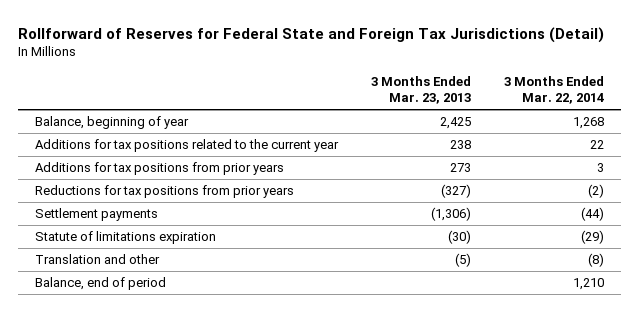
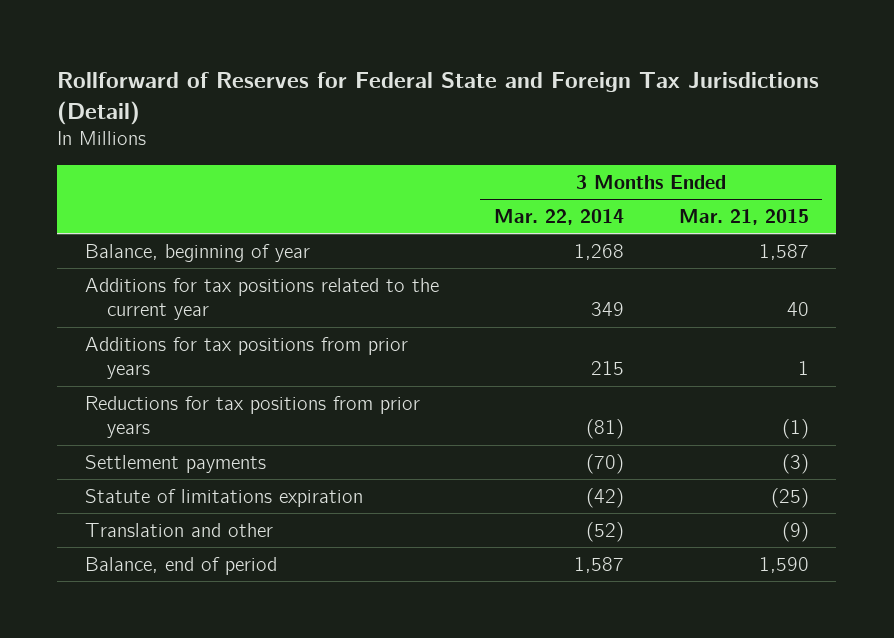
[371,75,472,105] 3 Months Ended Mar. 23, 2013 -> none
none -> [678,209,809,226] Mar. 21, 2015
[590,140,605,150] 22 -> [590,302,624,317] 349
[597,163,605,173] 3 -> [590,361,624,376] 215
[588,184,605,199] (2) -> [585,419,624,440] (81)
[581,207,605,222] (44) -> [585,453,624,474] (70)
[581,230,605,245] (29) -> [585,487,624,508] (42)
[588,253,605,268] (8) -> [585,521,624,542] (52)
[573,278,605,291] 1,210 -> [573,556,624,573] 1,587

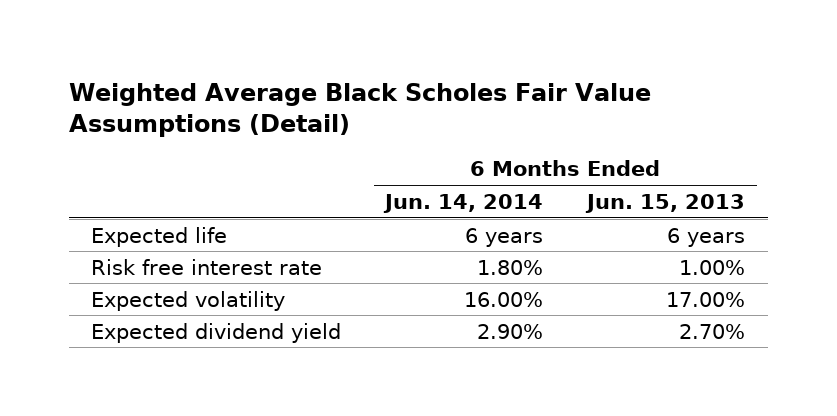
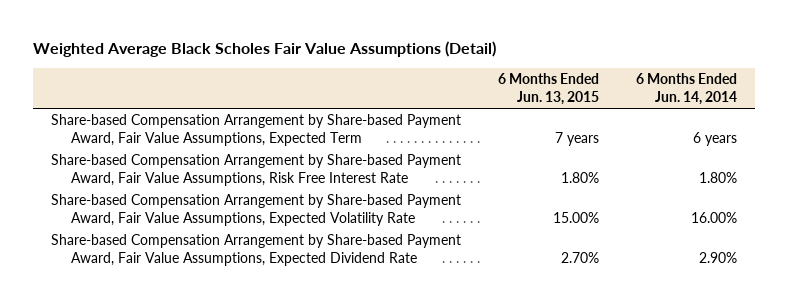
[585,193,746,213] Jun. 15, 2013 -> none
none -> [498,73,600,105] 6 Months Ended Jun. 13, 2015
[91,226,228,247] Expected life -> [51,114,462,146] Share-based Compensation Arrangement by Share-based Payment Award, Fair Value Assumptions, Expected Term
[91,258,323,275] Risk free interest rate -> [51,154,462,186] Share-based Compensation Arrangement by Share-based Payment Award, Fair Value Assumptions, Risk Free Interest Rate
[91,290,286,311] Expected volatility -> [51,194,462,226] Share-based Compensation Arrangement by Share-based Payment Award, Fair Value Assumptions, Expected Volatility Rate
[91,322,342,343] Expected dividend yield -> [51,234,462,266] Share-based Compensation Arrangement by Share-based Payment Award, Fair Value Assumptions, Expected Dividend Rate

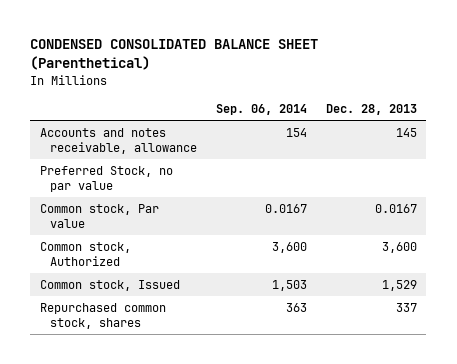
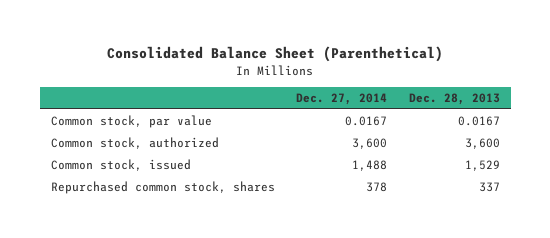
[30,39,319,71] CONDENSED CONSOLIDATED BALANCE SHEET (Parenthetical) -> [107,46,444,63] Consolidated Balance Sheet (Parenthetical)
[216,104,308,116] Sep. 06, 2014 -> none
none -> [296,92,388,105] Dec. 27, 2014
[39,128,198,154] Accounts and notes receivable, allowance -> none
[39,166,173,192] Preferred Stock, no par value -> none
[39,204,159,228] Common stock, Par value -> [50,115,212,129] Common stock, par value
[39,242,131,266] Common stock, Authorized -> [50,137,219,150] Common stock, authorized
[39,280,180,292] Common stock, Issued -> [50,159,191,172] Common stock, issued

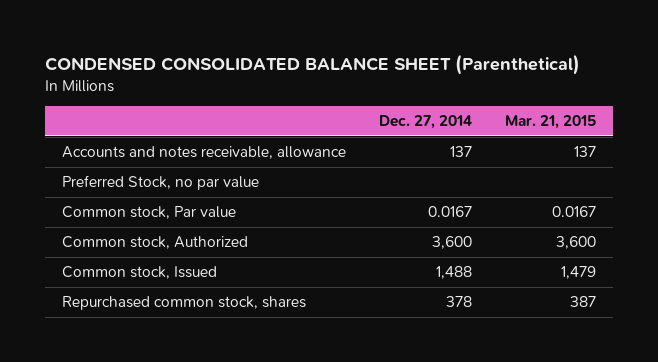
[107,46,444,63] Consolidated Balance Sheet (Parenthetical) -> [45,53,581,75] CONDENSED CONSOLIDATED BALANCE SHEET (Parenthetical)
[408,92,500,105] Dec. 28, 2013 -> none
none -> [505,115,597,130] Mar. 21, 2015
none -> [61,146,346,160] Accounts and notes receivable, allowance
none -> [61,175,259,191] Preferred Stock, no par value
[50,115,212,129] Common stock, par value -> [61,206,236,220] Common stock, Par value
[50,137,219,150] Common stock, authorized -> [61,236,248,250] Common stock, Authorized
[50,159,191,172] Common stock, issued -> [61,266,217,280] Common stock, Issued

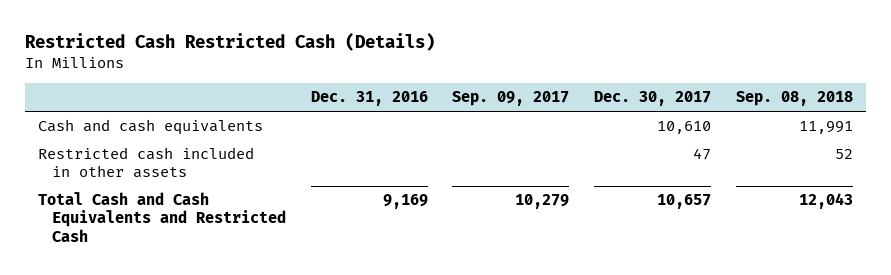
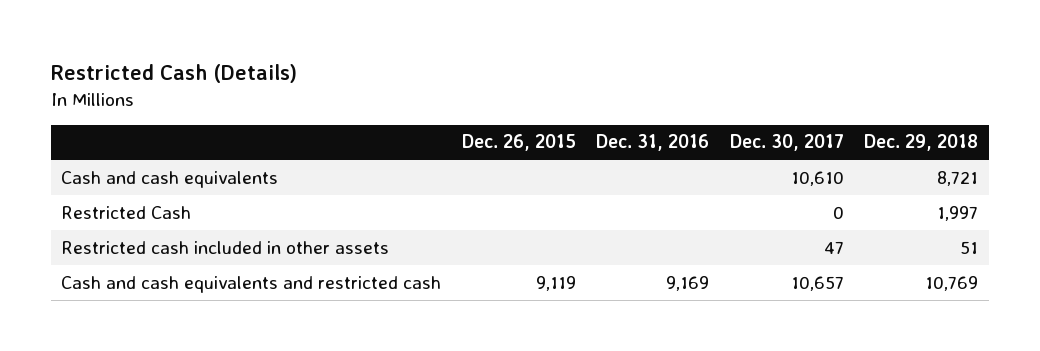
[25,33,436,52] Restricted Cash Restricted Cash (Details) -> [50,64,297,84] Restricted Cash (Details)
[452,91,570,107] Sep. 09, 2017 -> none
[736,91,854,107] Sep. 08, 2018 -> none
none -> [461,134,576,152] Dec. 26, 2015
none -> [864,134,979,152] Dec. 29, 2018
none -> [61,205,192,219] Restricted Cash
[37,192,286,242] Total Cash and Cash Equivalents and Restricted Cash -> [61,275,442,293] Cash and cash equivalents and restricted cash

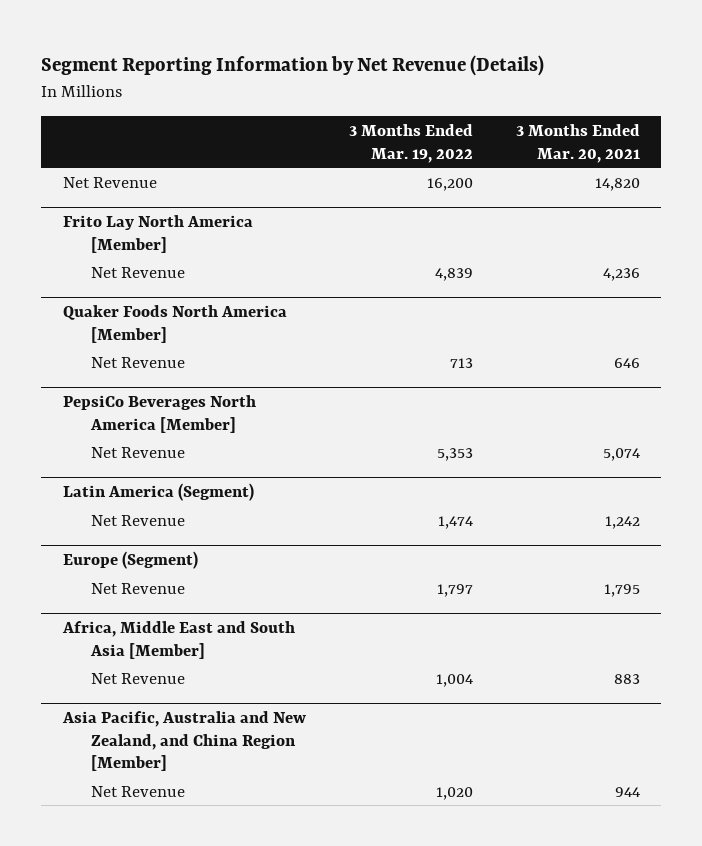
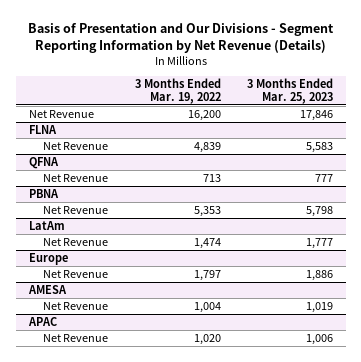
[41,55,545,77] Segment Reporting Information by Net Revenue (Details) -> [27,22,334,53] Basis of Presentation and Our Divisions - Segment Reporting Information by Net Revenue (Details)
[515,124,640,163] 3 Months Ended Mar. 20, 2021 -> none
none -> [246,77,333,104] 3 Months Ended Mar. 25, 2023
[62,214,253,253] Frito Lay North America [Member] -> [28,125,57,135] FLNA
[62,304,287,343] Quaker Foods North America [Member] -> [28,157,59,170] QFNA
[62,394,256,433] PepsiCo Beverages North America [Member] -> [28,189,59,199] PBNA
[62,482,254,501] Latin America (Segment) -> [28,221,65,231] LatAm
[62,550,198,569] Europe (Segment) -> [28,253,68,266] Europe
[61,620,295,659] Africa, Middle East and South Asia [Member] -> [27,285,67,295] AMESA
[61,710,306,772] Asia Pacific, Australia and New Zealand, and China Region [Member] -> [27,317,57,327] APAC

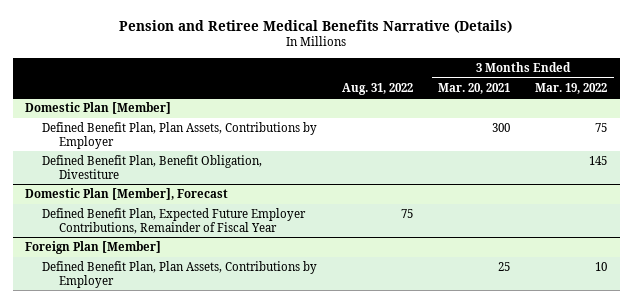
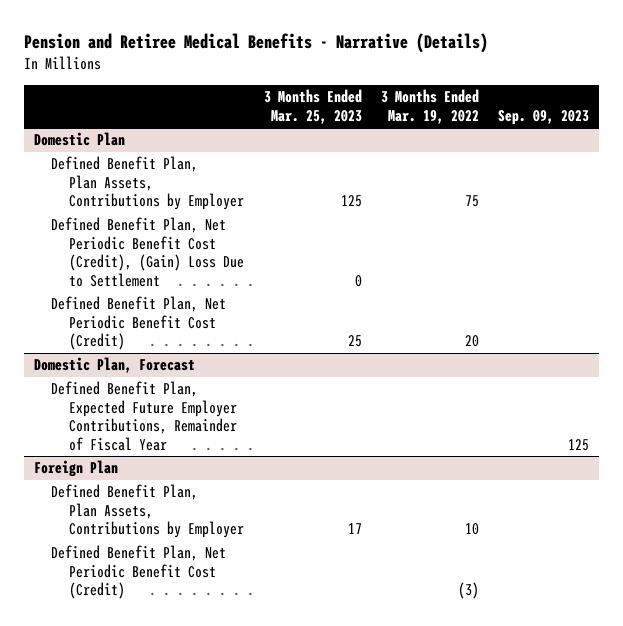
[119,19,513,33] Pension and Retiree Medical Benefits Narrative (Details) -> [24,33,489,54] Pension and Retiree Medical Benefits - Narrative (Details)
[342,82,414,95] Aug. 31, 2022 -> none
[438,82,511,94] Mar. 20, 2021 -> none
none -> [263,89,362,124] 3 Months Ended Mar. 25, 2023
none -> [497,109,589,125] Sep. 09, 2023
[25,102,172,115] Domestic Plan [Member] -> [33,132,125,147] Domestic Plan
[42,155,263,179] Defined Benefit Plan, Benefit Obligation, Divestiture -> none
none -> [51,217,245,288] Defined Benefit Plan, Net Periodic Benefit Cost (Credit), (Gain) Loss Due to Settlement
none -> [51,296,227,351] Defined Benefit Plan, Net Periodic Benefit Cost (Credit)
[25,188,229,201] Domestic Plan [Member], Forecast -> [33,357,195,374] Domestic Plan, Forecast
[25,241,162,255] Foreign Plan [Member] -> [33,460,118,478] Foreign Plan
none -> [51,545,227,600] Defined Benefit Plan, Net Periodic Benefit Cost (Credit)

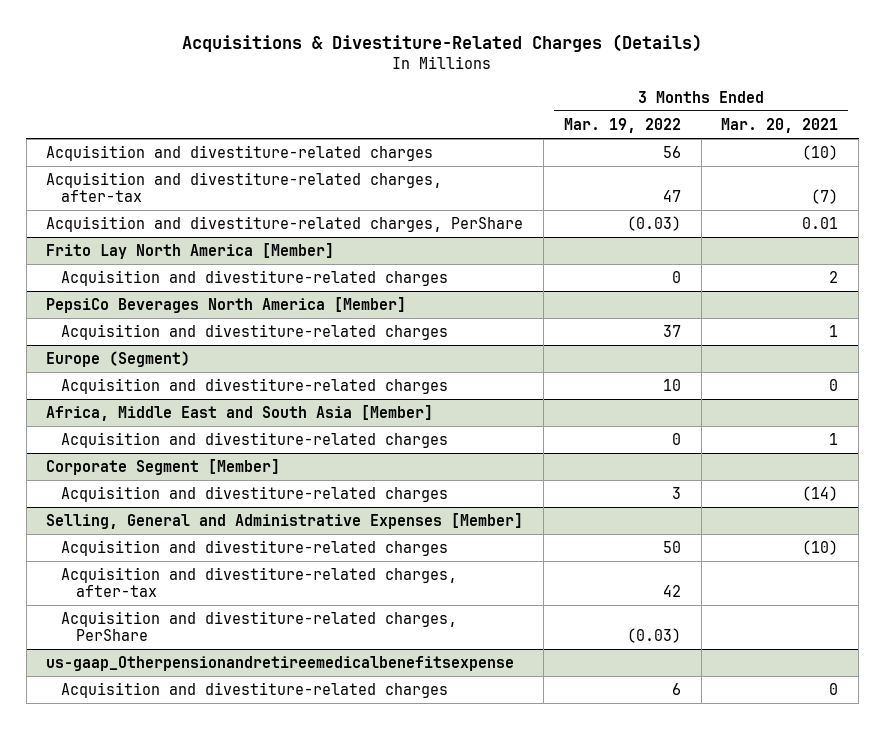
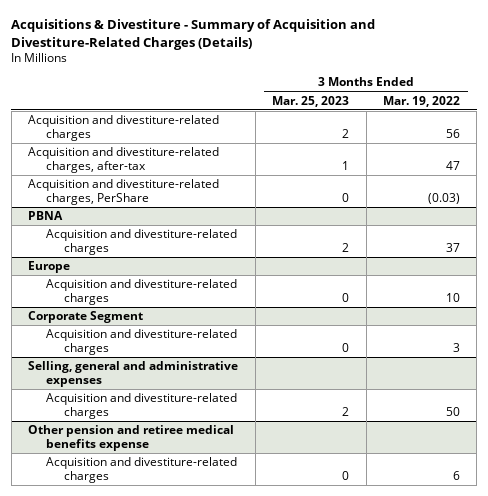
[182,33,703,52] Acquisitions & Divestiture-Related Charges (Details) -> [11,19,376,50] Acquisitions & Divestiture - Summary of Acquisition and Divestiture-Related Charges (Details)
[721,117,839,133] Mar. 20, 2021 -> none
none -> [272,95,350,107] Mar. 25, 2023
[46,242,335,259] Frito Lay North America [Member] -> none
[60,269,448,286] Acquisition and divestiture-related charges -> none
[46,296,407,313] PepsiCo Beverages North America [Member] -> [28,211,64,221] PBNA
[46,350,191,367] Europe (Segment) -> [28,261,71,274] Europe
[46,404,434,421] Africa, Middle East and South Asia [Member] -> none
[60,431,448,448] Acquisition and divestiture-related charges -> none
[46,458,281,475] Corporate Segment [Member] -> [28,311,144,324] Corporate Segment
[46,512,524,529] Selling, General and Administrative Expenses [Member] -> [28,361,239,387] Selling, general and administrative expenses
[60,566,457,597] Acquisition and divestiture-related charges, after-tax -> none
[60,610,457,641] Acquisition and divestiture-related charges, PerShare -> none
[46,655,515,671] us-gaap_Otherpensionandretireemedicalbenefitsexpense -> [28,425,235,451] Other pension and retiree medical benefits expense

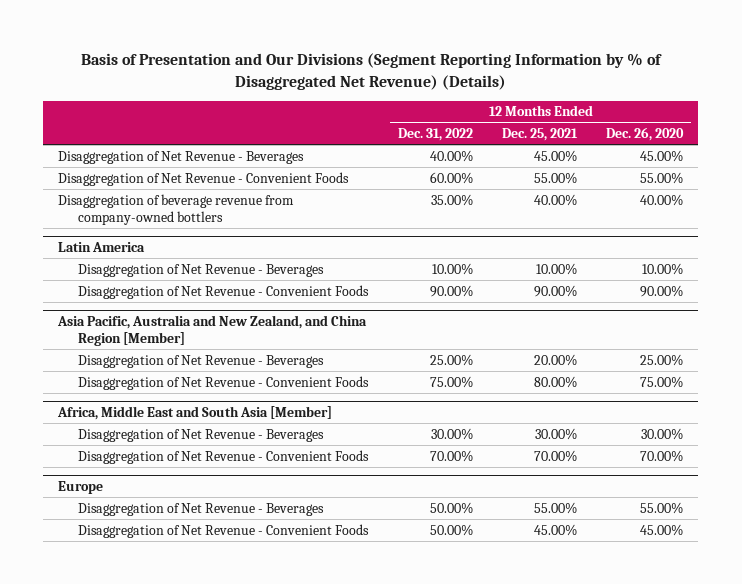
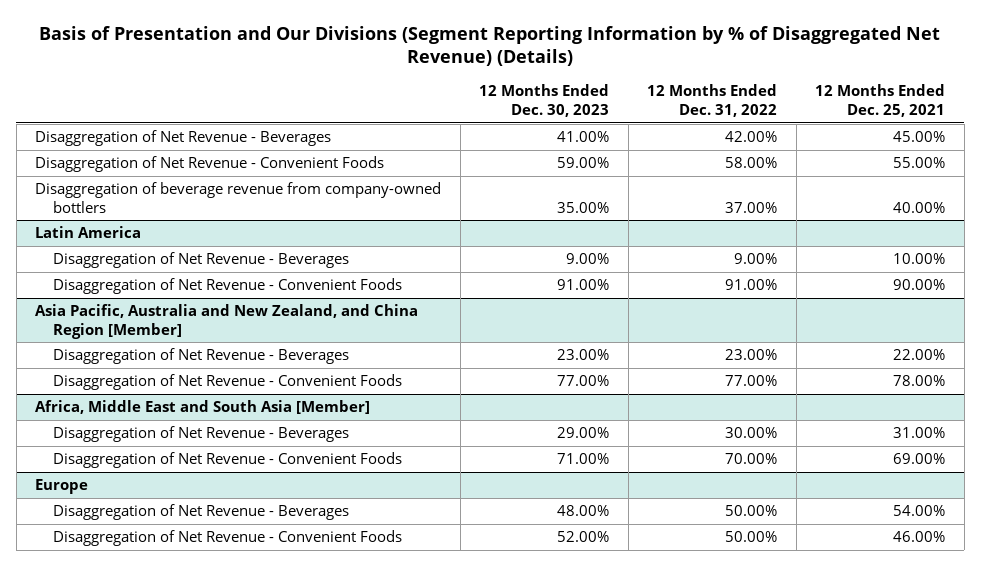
[606,126,685,141] Dec. 26, 2020 -> none
none -> [479,84,610,118] 12 Months Ended Dec. 30, 2023
[429,149,473,162] 40.00% -> [725,131,778,143] 42.00%
[429,171,473,184] 60.00% -> [725,157,778,169] 58.00%
[430,193,473,206] 35.00% -> [725,201,778,213] 37.00%
[431,262,473,275] 10.00% -> [734,253,778,265] 9.00%
[429,284,473,297] 90.00% -> [725,279,778,291] 91.00%
[429,353,473,366] 25.00% -> [725,349,778,361] 23.00%
[534,353,578,366] 20.00% -> [893,349,946,361] 22.00%
[429,375,473,388] 75.00% -> [725,375,778,387] 77.00%
[534,375,578,388] 80.00% -> [893,375,946,387] 78.00%
[535,427,578,440] 30.00% -> [893,427,946,439] 31.00%
[534,449,578,462] 70.00% -> [893,453,946,465] 69.00%
[534,501,578,514] 55.00% -> [893,505,946,517] 54.00%
[534,523,578,536] 45.00% -> [893,531,946,543] 46.00%

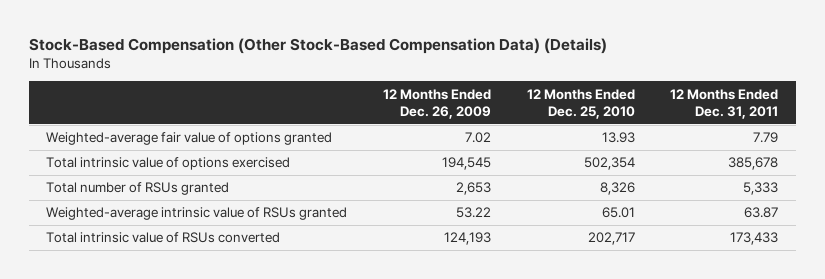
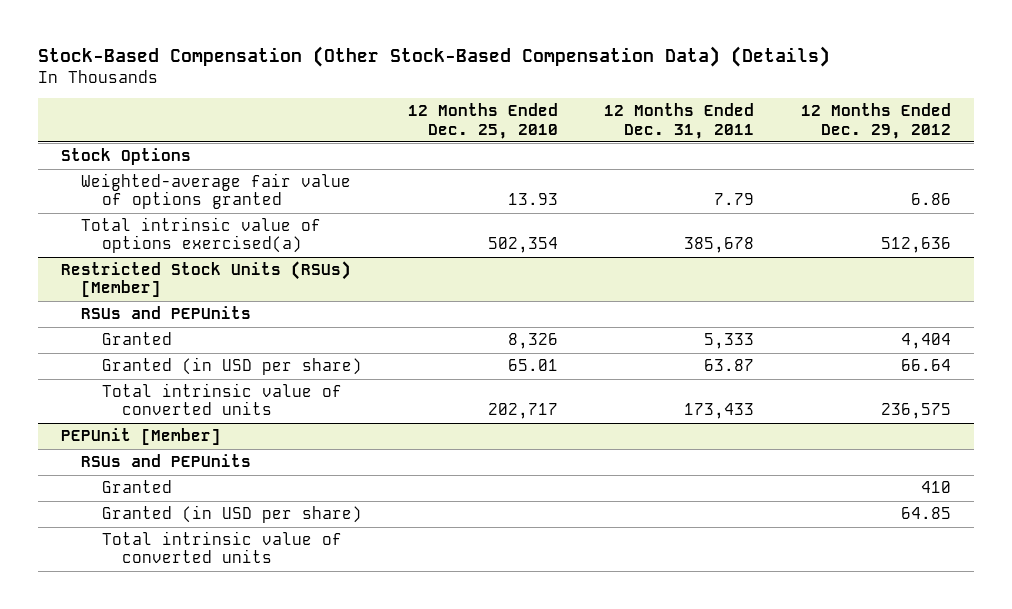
[382,88,491,120] 12 Months Ended Dec. 26, 2009 -> none
none -> [800,103,951,139] 12 Months Ended Dec. 29, 2012
none -> [61,148,192,166] Stock Options
[46,157,291,171] Total intrinsic value of options exercised -> [81,217,322,254] Total intrinsic value of options exercised(a)
none -> [61,261,352,298] Restricted Stock Units (RSUs) [Member]
none -> [81,306,252,320] RSUs and PEPUnits
[46,182,230,196] Total number of RSUs granted -> [101,332,172,346] Granted
[46,207,348,221] Weighted-average intrinsic value of RSUs granted -> [101,357,362,376] Granted (in USD per share)
[46,232,281,244] Total intrinsic value of RSUs converted -> [101,383,342,416] Total intrinsic value of converted units
none -> [61,428,222,446] PEPUnit [Member]
none -> [81,454,252,468] RSUs and PEPUnits
none -> [101,480,172,494] Granted
none -> [101,505,362,524] Granted (in USD per share)
none -> [101,531,342,564] Total intrinsic value of converted units

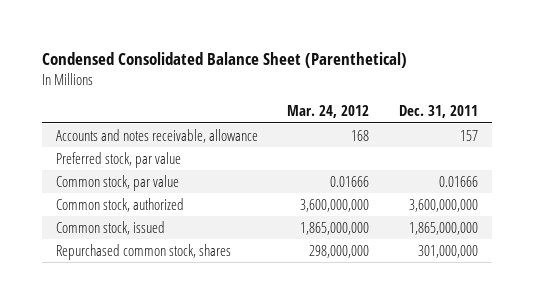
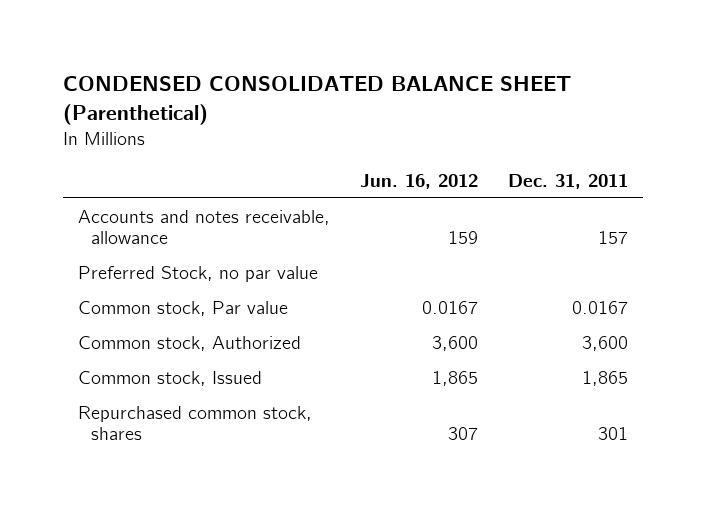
[41,51,407,68] Condensed Consolidated Balance Sheet (Parenthetical) -> [62,76,571,125] CONDENSED CONSOLIDATED BALANCE SHEET (Parenthetical)
[287,105,370,119] Mar. 24, 2012 -> none
none -> [359,173,478,189] Jun. 16, 2012
[56,151,182,168] Preferred stock, par value -> [77,265,318,282] Preferred Stock, no par value
[56,174,180,191] Common stock, par value -> [77,300,288,316] Common stock, Par value
[438,175,478,187] 0.01666 -> [571,300,628,314] 0.0167
[56,197,185,212] Common stock, authorized -> [77,335,301,351] Common stock, Authorized
[408,198,478,212] 3,600,000,000 -> [581,335,628,351] 3,600
[56,220,166,235] Common stock, issued -> [77,370,262,386] Common stock, Issued
[408,221,478,235] 1,865,000,000 -> [581,370,628,386] 1,865
[417,244,478,258] 301,000,000 -> [597,427,628,441] 301

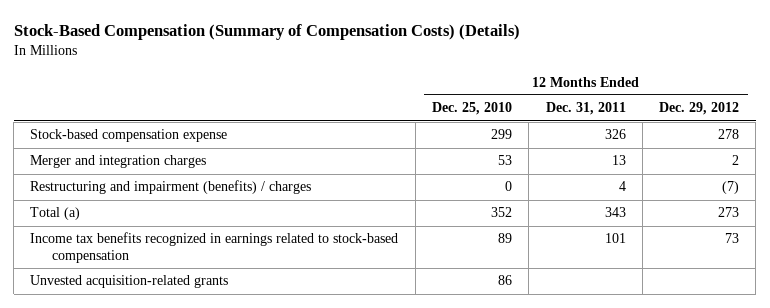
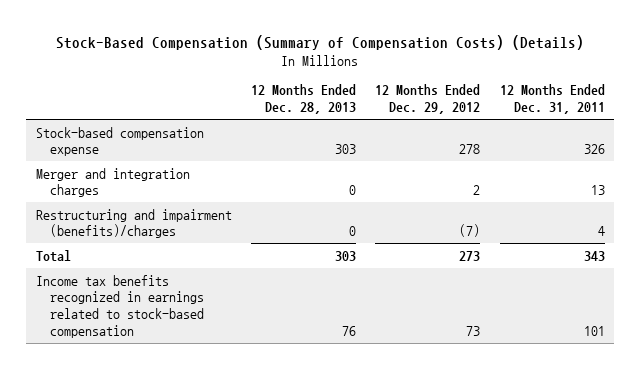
[432,102,513,116] Dec. 25, 2010 -> none
none -> [251,84,357,114] 12 Months Ended Dec. 28, 2013
[30,180,312,195] Restructuring and impairment (benefits) / charges -> [35,208,232,239] Restructuring and impairment (benefits)/charges
[30,207,81,221] Total (a) -> [35,249,71,262] Total
[30,275,229,289] Unvested acquisition-related grants -> none

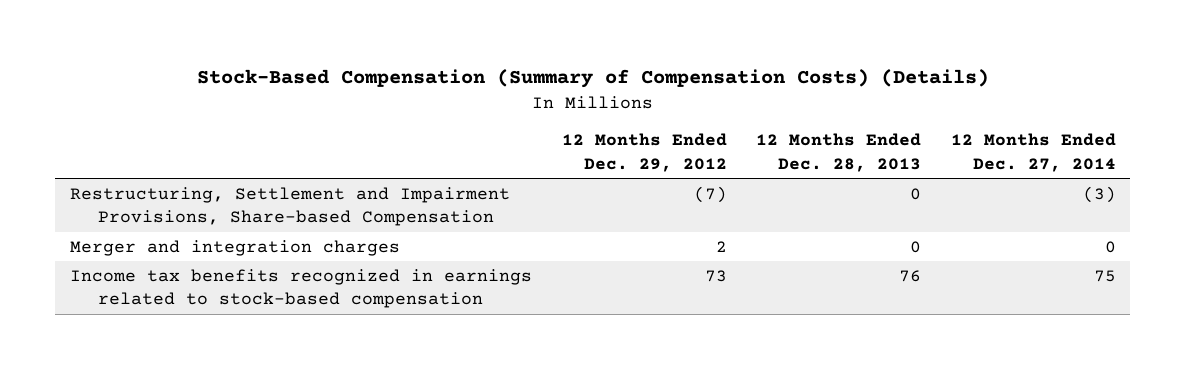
[499,84,605,114] 12 Months Ended Dec. 31, 2011 -> none
none -> [950,133,1116,172] 12 Months Ended Dec. 27, 2014
[35,126,204,157] Stock-based compensation expense -> none
none -> [70,186,511,227] Restructuring, Settlement and Impairment Provisions, Share-based Compensation
[35,208,232,239] Restructuring and impairment (benefits)/charges -> none
[35,249,71,262] Total -> none

